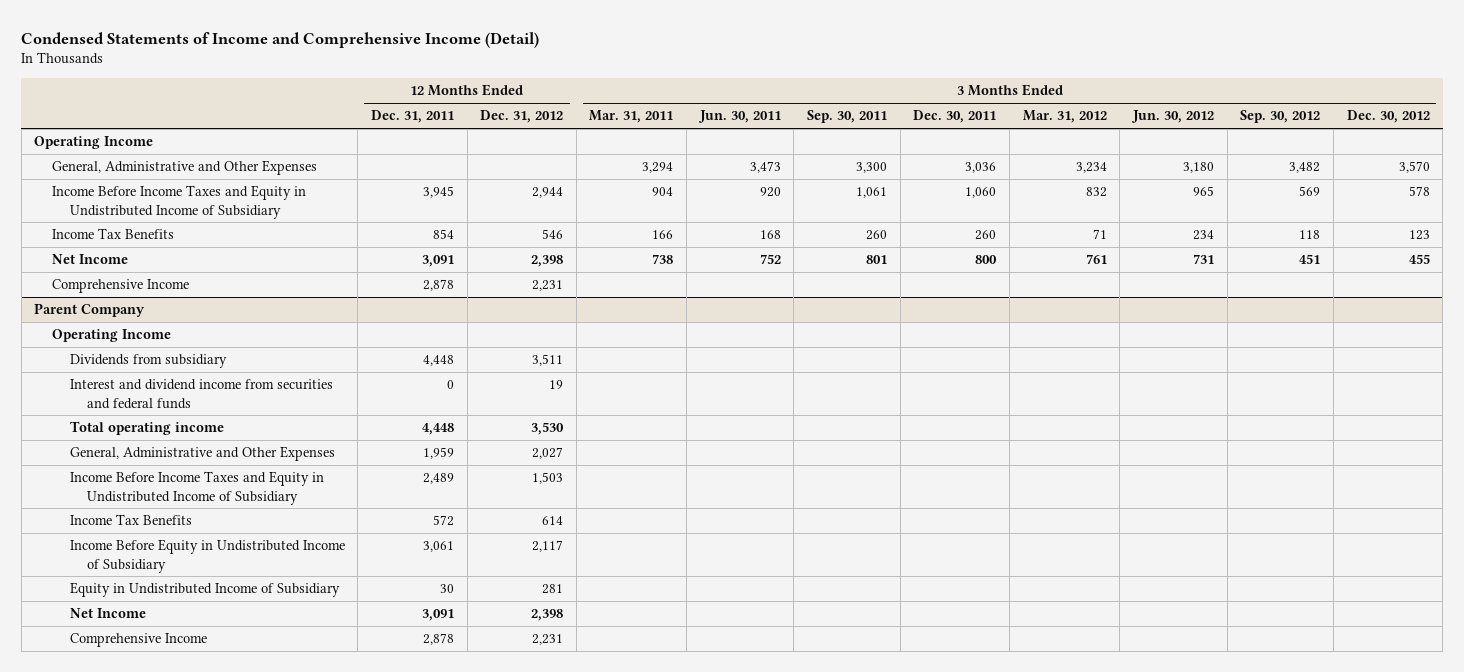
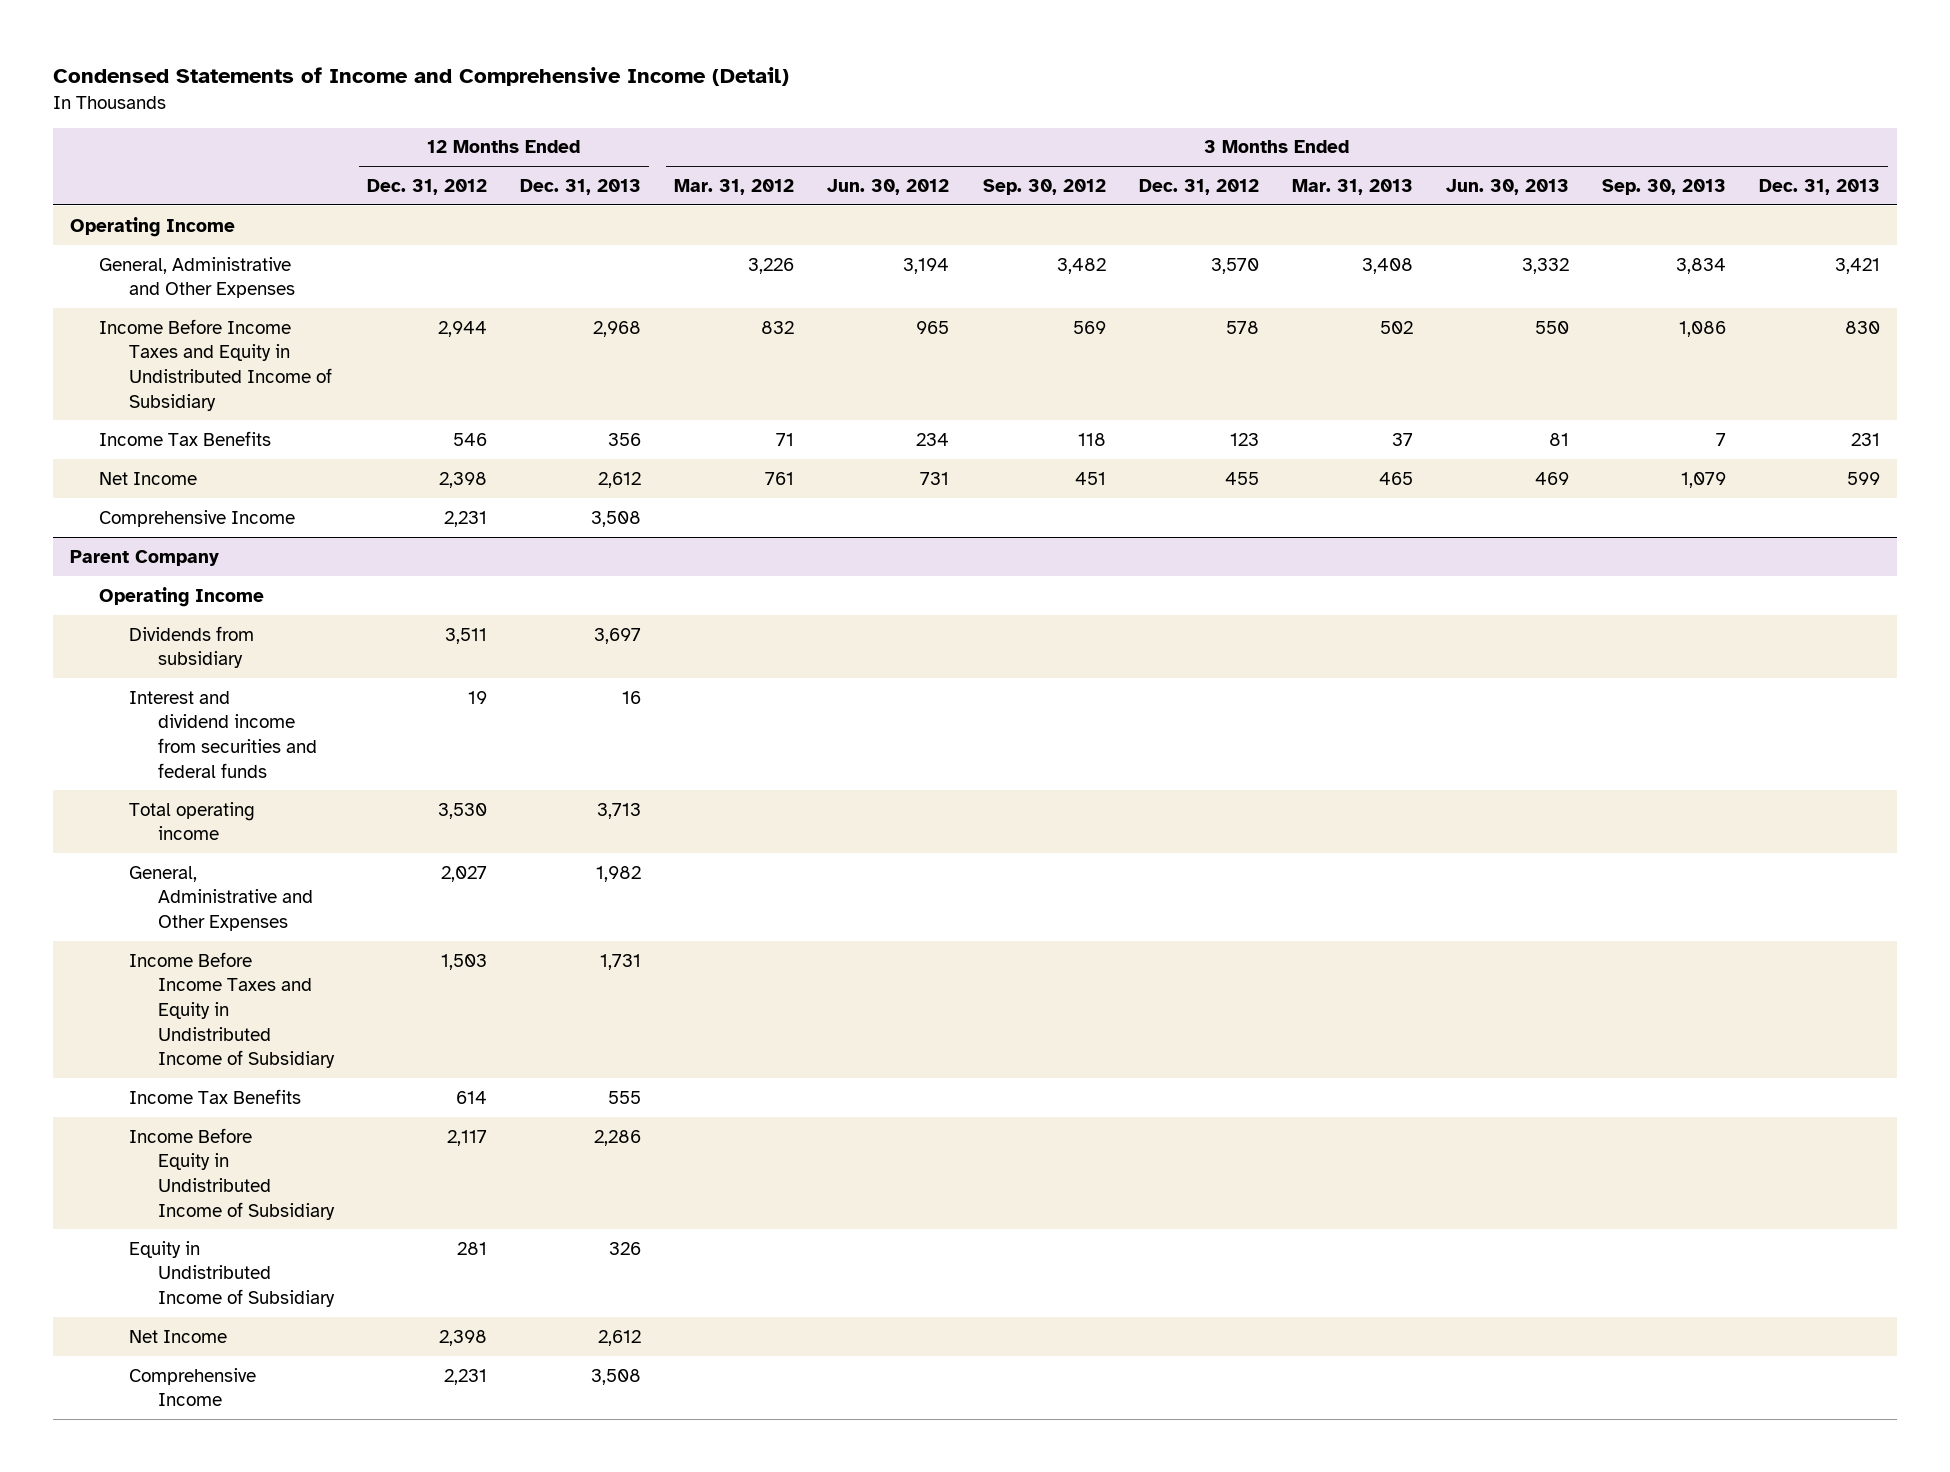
[370,110,454,124] Dec. 31, 2011 -> none
[589,110,674,124] Mar. 31, 2011 -> none
[697,110,781,124] Jun. 30, 2011 -> none
[807,110,888,124] Sep. 30, 2011 -> none
[913,110,997,124] Dec. 30, 2011 -> none
[1346,110,1430,124] Dec. 30, 2012 -> none
none -> [520,178,642,195] Dec. 31, 2013
none -> [1138,178,1259,195] Dec. 31, 2012
none -> [1291,178,1413,195] Mar. 31, 2013
none -> [1445,178,1569,195] Jun. 30, 2013
none -> [1602,178,1727,195] Sep. 30, 2013
none -> [1759,178,1881,195] Dec. 31, 2013
[1075,162,1107,174] 3,234 -> [748,257,795,274] 3,226
[1182,162,1214,174] 3,180 -> [903,257,950,274] 3,194

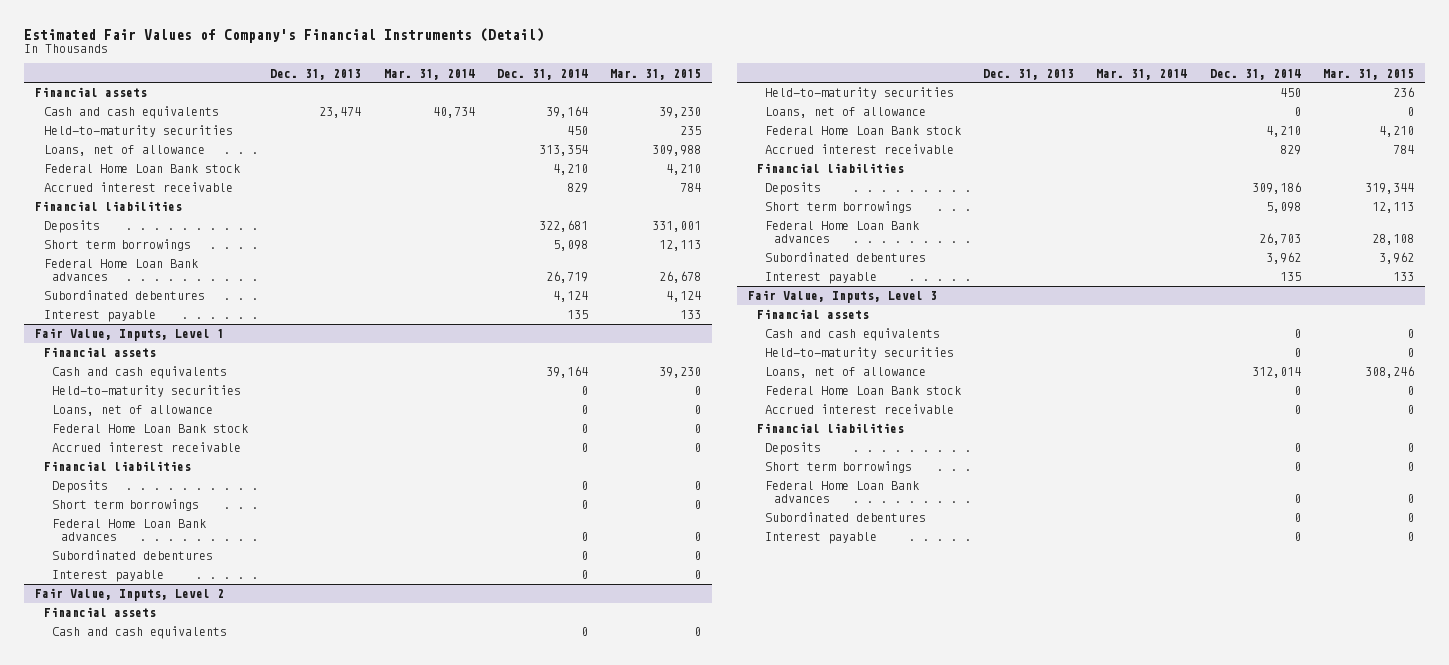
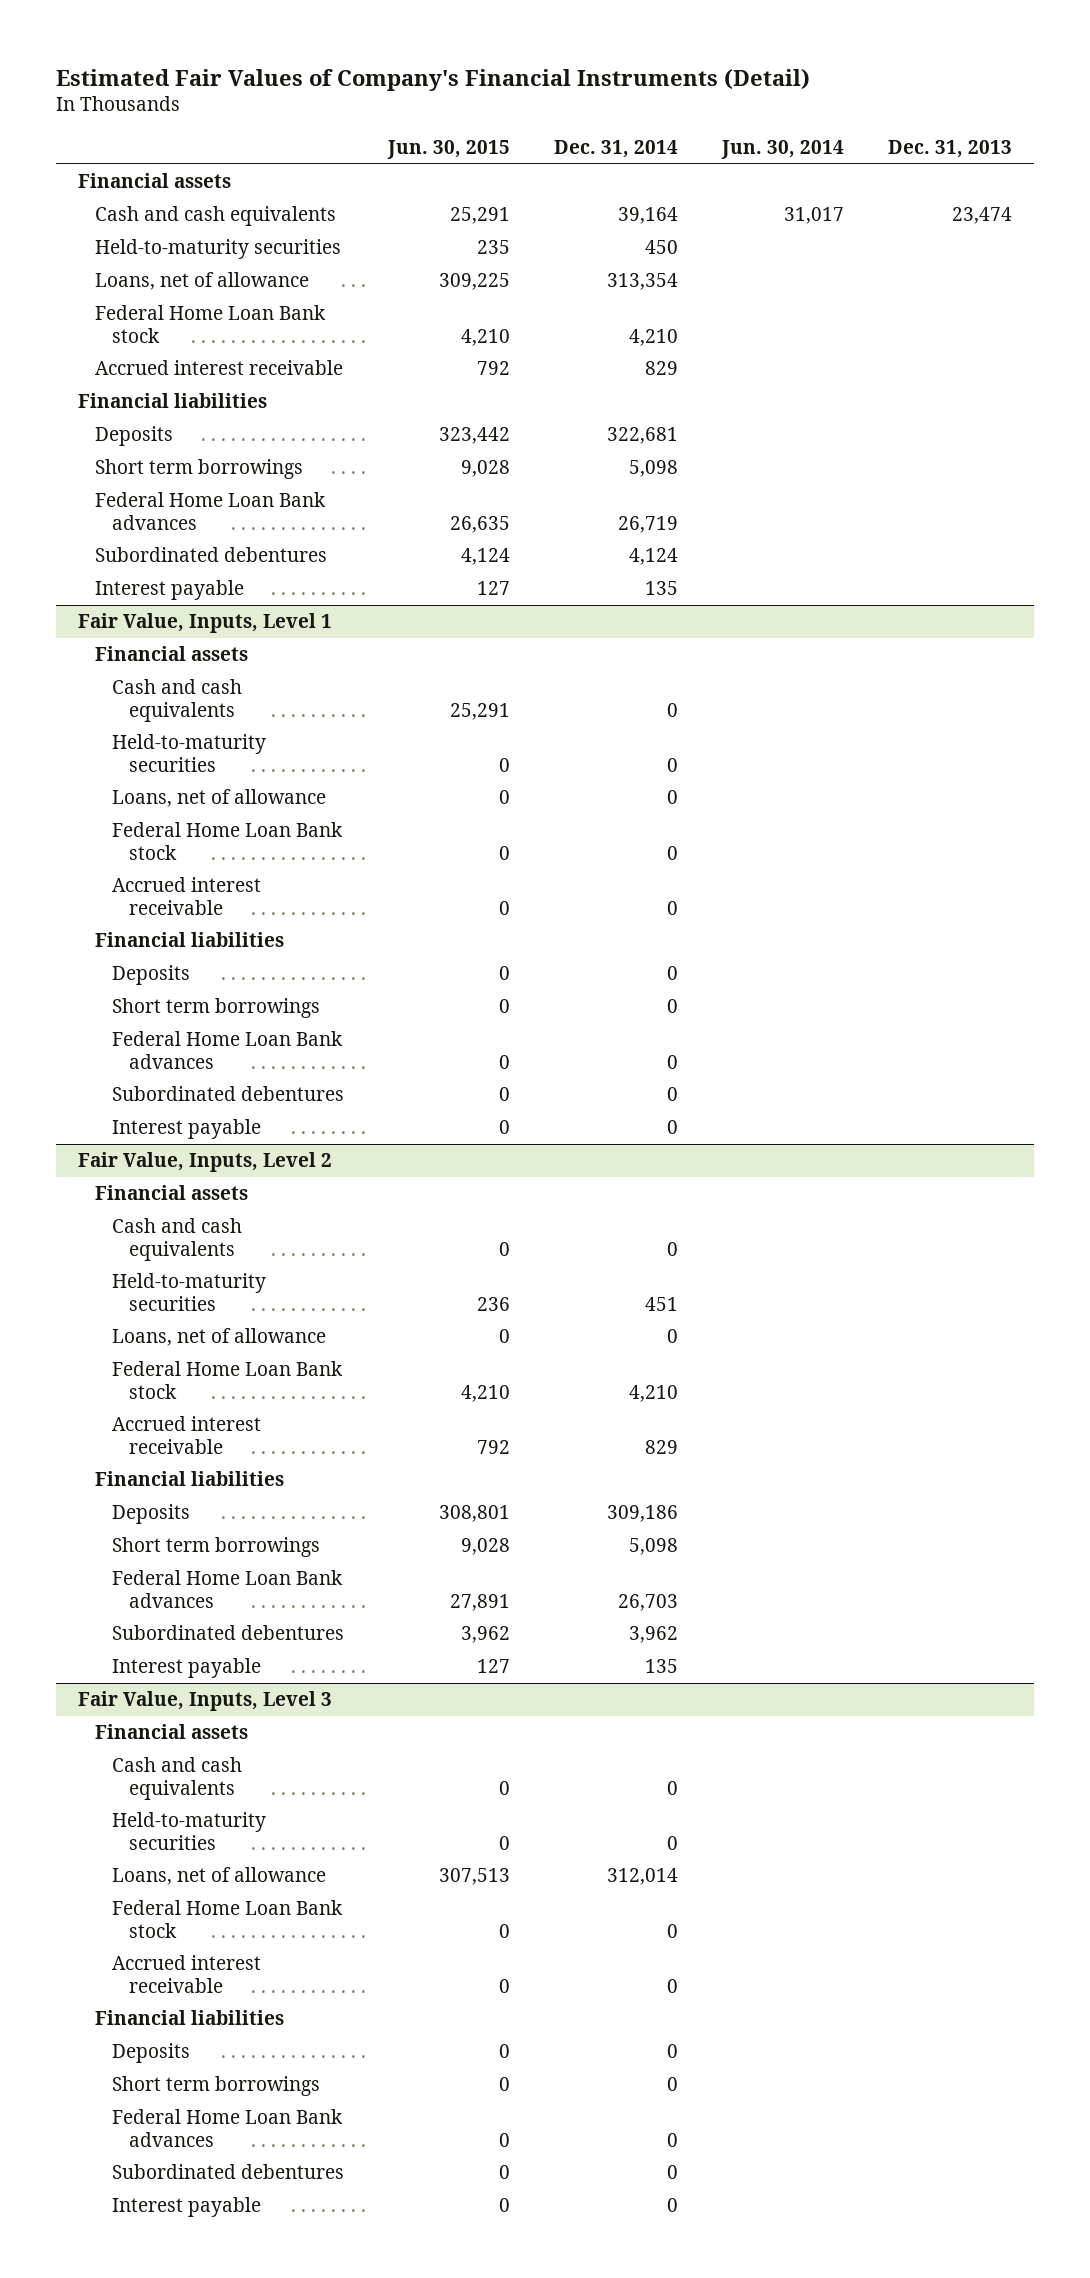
[383,68,475,80] Mar. 31, 2014 -> none
[609,68,701,80] Mar. 31, 2015 -> none
none -> [387,139,511,159] Jun. 30, 2015
none -> [720,139,844,159] Jun. 30, 2014
[545,366,588,379] 39,164 -> [666,702,678,717] 0
[1279,88,1301,98] 450 -> [644,1296,678,1311] 451

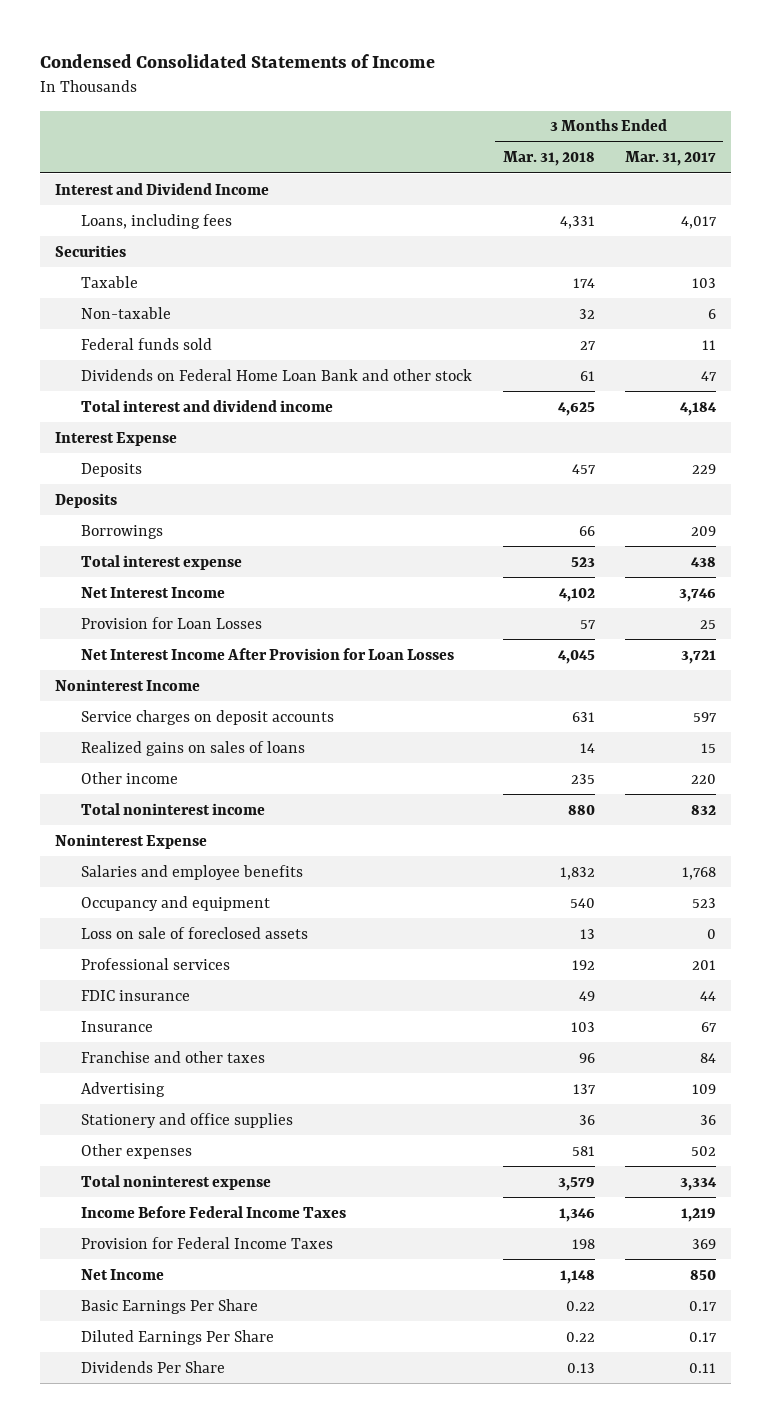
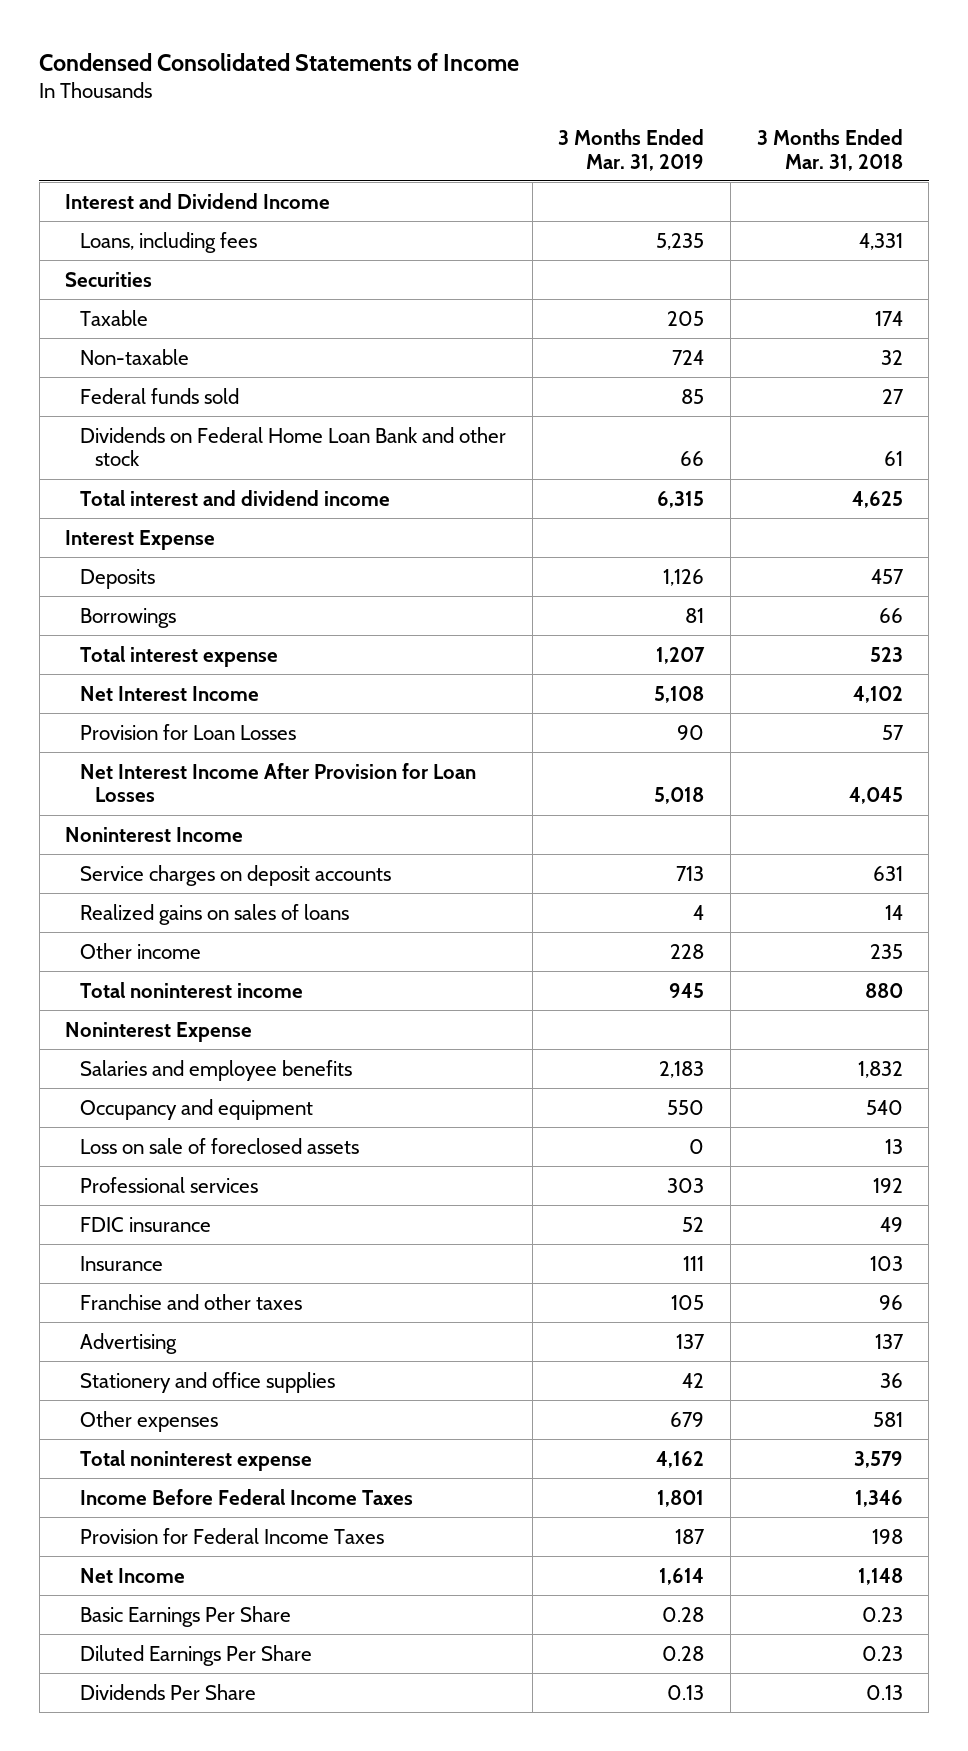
[624,151,716,167] Mar. 31, 2017 -> none
none -> [558,128,705,171] 3 Months Ended Mar. 31, 2019
[54,492,117,508] Deposits -> none
[565,1300,595,1311] 0.22 -> [861,1606,903,1622] 0.23
[565,1331,595,1342] 0.22 -> [861,1645,903,1661] 0.23

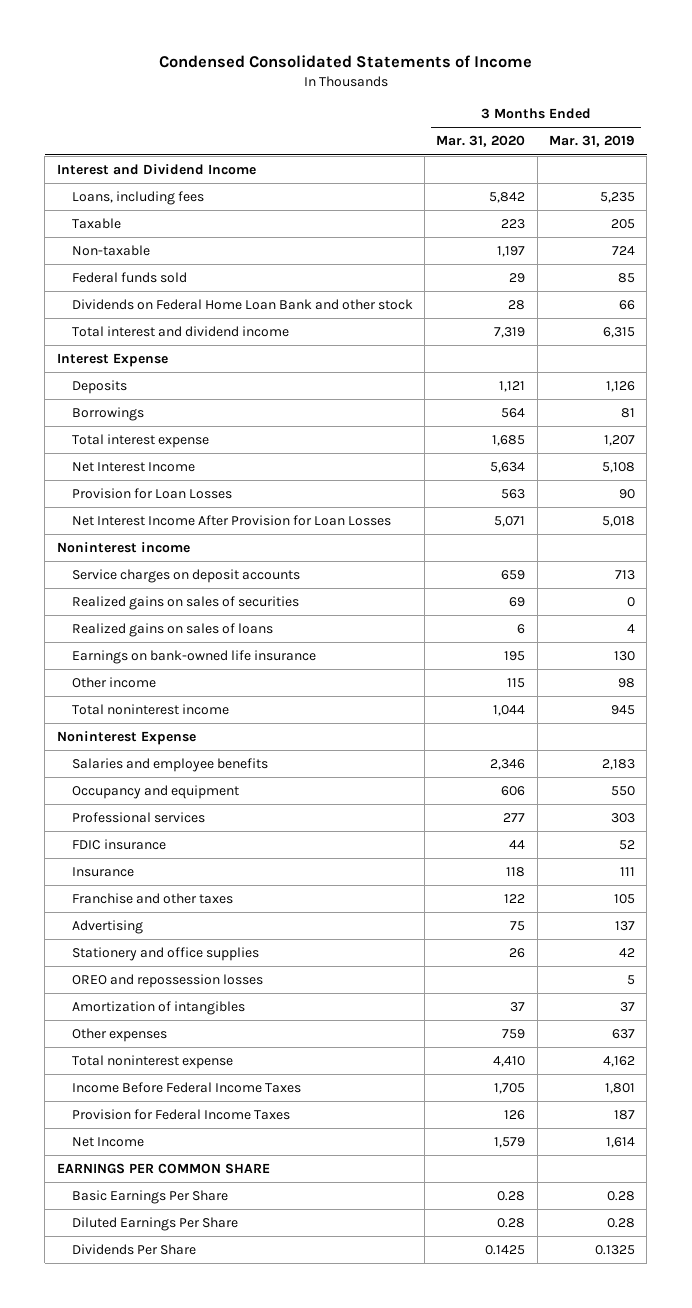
[756,128,903,171] 3 Months Ended Mar. 31, 2018 -> none
none -> [436,135,526,148] Mar. 31, 2020
[65,271,153,287] Securities -> none
[65,826,244,842] Noninterest Income -> [56,542,190,554] Noninterest income
none -> [71,596,299,611] Realized gains on sales of securities
none -> [71,650,316,665] Earnings on bank-owned life insurance
[670,943,705,959] 228 -> [618,678,636,689] 98
[80,1137,360,1154] Loss on sale of foreclosed assets -> none
none -> [71,974,263,989] OREO and repossession losses
none -> [71,1001,245,1016] Amortization of intangibles
[670,1411,705,1427] 679 -> [612,1029,636,1040] 637
none -> [56,1163,270,1175] EARNINGS PER COMMON SHARE
[667,1684,705,1700] 0.13 -> [595,1245,636,1256] 0.1325

